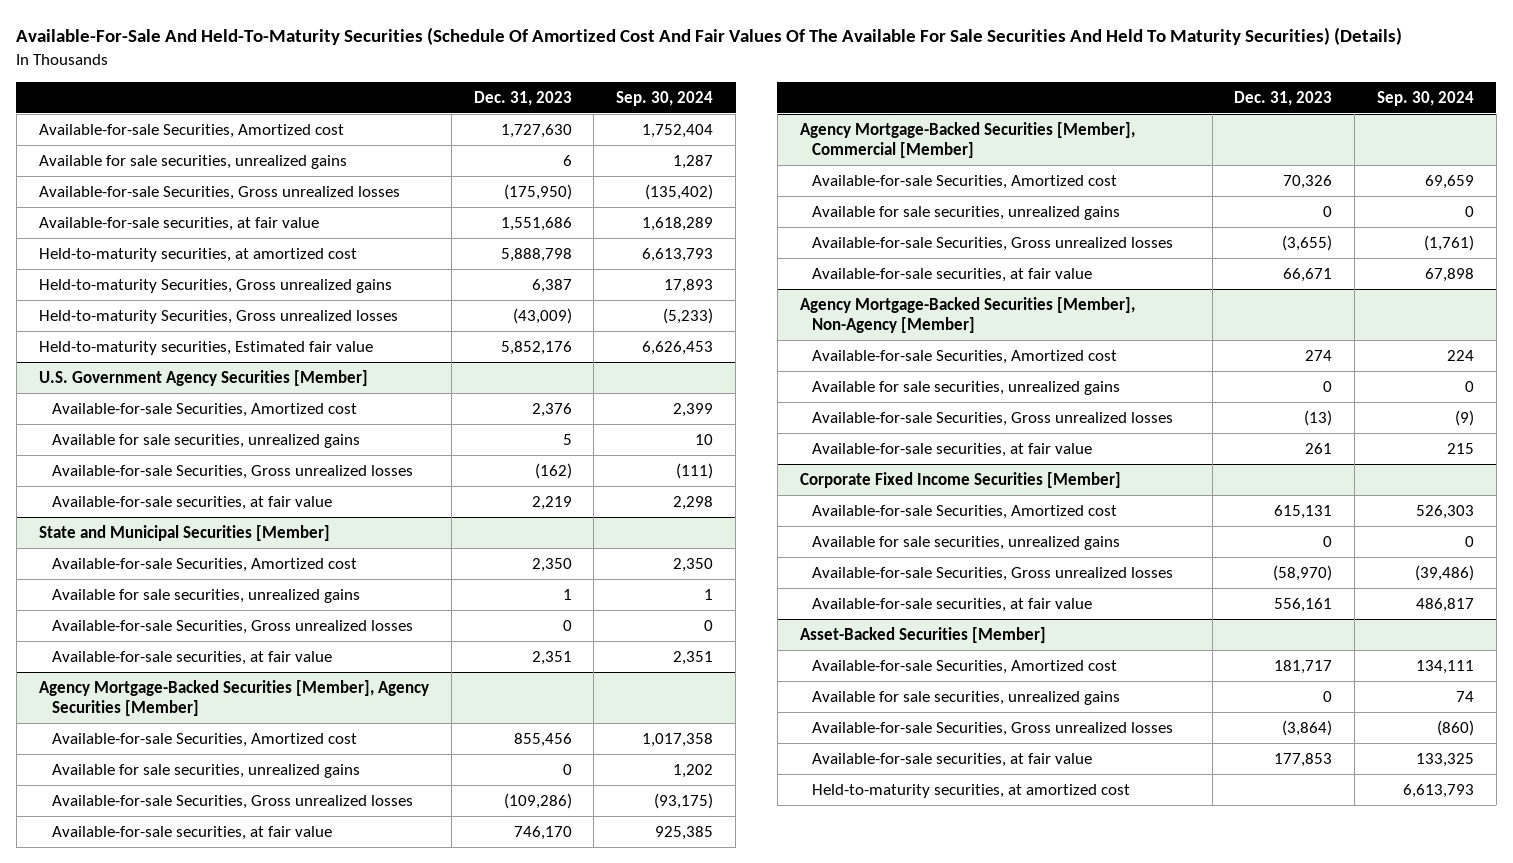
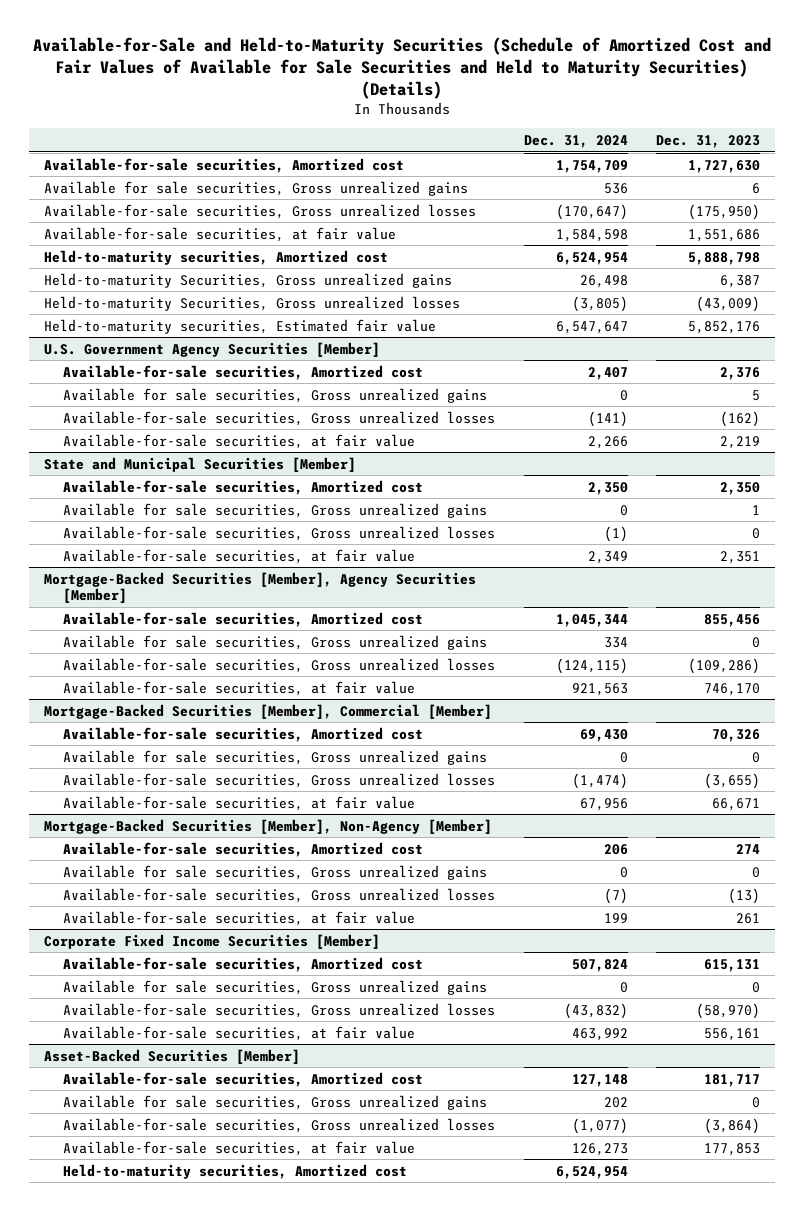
[16,27,1403,46] Available-For-Sale And Held-To-Maturity Securities (Schedule Of Amortized Cost And Fair Values Of The Available For Sale Securities And Held To Maturity Securities) (Details) -> [33,37,772,100] Available-for-Sale and Held-to-Maturity Securities (Schedule of Amortized Cost and Fair Values of Available for Sale Securities and Held to Maturity Securities) (Details)
[616,90,714,106] Sep. 30, 2024 -> none
none -> [523,134,628,148] Dec. 31, 2024
[38,123,344,138] Available-for-sale Securities, Amortized cost -> [43,157,404,173] Available-for-sale securities, Amortized cost
[38,154,347,169] Available for sale securities, unrealized gains -> [43,180,468,196] Available for sale securities, Gross unrealized gains
[38,185,400,200] Available-for-sale Securities, Gross unrealized losses -> [43,203,476,219] Available-for-sale securities, Gross unrealized losses
[38,247,357,262] Held-to-maturity securities, at amortized cost -> [43,249,388,265] Held-to-maturity securities, Amortized cost
[51,402,357,417] Available-for-sale Securities, Amortized cost -> [63,364,424,380] Available-for-sale securities, Amortized cost
[51,433,360,448] Available for sale securities, unrealized gains -> [63,387,488,403] Available for sale securities, Gross unrealized gains
[51,464,413,479] Available-for-sale Securities, Gross unrealized losses -> [63,410,496,426] Available-for-sale securities, Gross unrealized losses
[51,557,357,572] Available-for-sale Securities, Amortized cost -> [63,479,424,495] Available-for-sale securities, Amortized cost
[51,588,360,603] Available for sale securities, unrealized gains -> [63,502,488,518] Available for sale securities, Gross unrealized gains
[51,619,413,634] Available-for-sale Securities, Gross unrealized losses -> [63,525,496,541] Available-for-sale securities, Gross unrealized losses
[38,679,429,716] Agency Mortgage-Backed Securities [Member], Agency Securities [Member] -> [43,571,476,604] Mortgage-Backed Securities [Member], Agency Securities [Member]
[51,732,357,747] Available-for-sale Securities, Amortized cost -> [63,611,424,627] Available-for-sale securities, Amortized cost
[51,763,360,778] Available for sale securities, unrealized gains -> [63,634,488,650] Available for sale securities, Gross unrealized gains
[51,794,413,809] Available-for-sale Securities, Gross unrealized losses -> [63,657,496,673] Available-for-sale securities, Gross unrealized losses
[799,121,1135,158] Agency Mortgage-Backed Securities [Member], Commercial [Member] -> [43,703,492,719] Mortgage-Backed Securities [Member], Commercial [Member]
[812,174,1118,189] Available-for-sale Securities, Amortized cost -> [63,726,424,742] Available-for-sale securities, Amortized cost
[812,205,1121,220] Available for sale securities, unrealized gains -> [63,749,488,765] Available for sale securities, Gross unrealized gains
[812,236,1174,251] Available-for-sale Securities, Gross unrealized losses -> [63,772,496,788] Available-for-sale securities, Gross unrealized losses
[799,296,1135,333] Agency Mortgage-Backed Securities [Member], Non-Agency [Member] -> [43,818,492,834] Mortgage-Backed Securities [Member], Non-Agency [Member]
[812,349,1118,364] Available-for-sale Securities, Amortized cost -> [63,841,424,857] Available-for-sale securities, Amortized cost
[812,380,1121,395] Available for sale securities, unrealized gains -> [63,864,488,880] Available for sale securities, Gross unrealized gains
[812,411,1174,426] Available-for-sale Securities, Gross unrealized losses -> [63,887,496,903] Available-for-sale securities, Gross unrealized losses
[812,504,1118,519] Available-for-sale Securities, Amortized cost -> [63,956,424,972] Available-for-sale securities, Amortized cost
[812,535,1121,550] Available for sale securities, unrealized gains -> [63,979,488,995] Available for sale securities, Gross unrealized gains
[812,566,1174,581] Available-for-sale Securities, Gross unrealized losses -> [63,1002,496,1018] Available-for-sale securities, Gross unrealized losses
[812,659,1118,674] Available-for-sale Securities, Amortized cost -> [63,1071,424,1087] Available-for-sale securities, Amortized cost
[812,690,1121,705] Available for sale securities, unrealized gains -> [63,1094,488,1110] Available for sale securities, Gross unrealized gains
[812,721,1174,736] Available-for-sale Securities, Gross unrealized losses -> [63,1117,496,1133] Available-for-sale securities, Gross unrealized losses
[812,783,1131,798] Held-to-maturity securities, at amortized cost -> [63,1163,408,1179] Held-to-maturity securities, Amortized cost

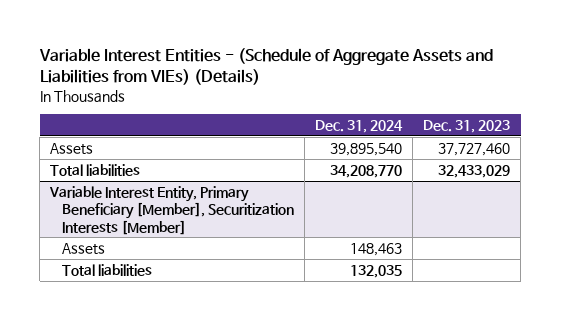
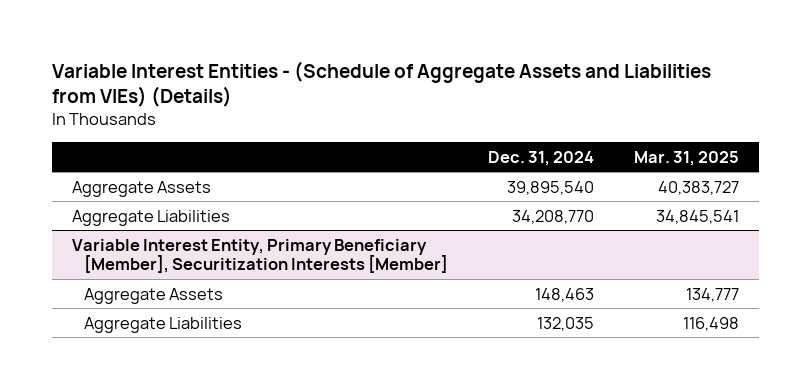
[423,120,511,134] Dec. 31, 2023 -> none
none -> [633,150,739,166] Mar. 31, 2025
[50,142,94,155] Assets -> [72,180,212,197] Aggregate Assets
[50,163,141,176] Total liabilities -> [72,209,231,226] Aggregate Liabilities
[61,242,105,255] Assets -> [84,287,224,304] Aggregate Assets
[61,263,152,276] Total liabilities -> [84,316,243,333] Aggregate Liabilities

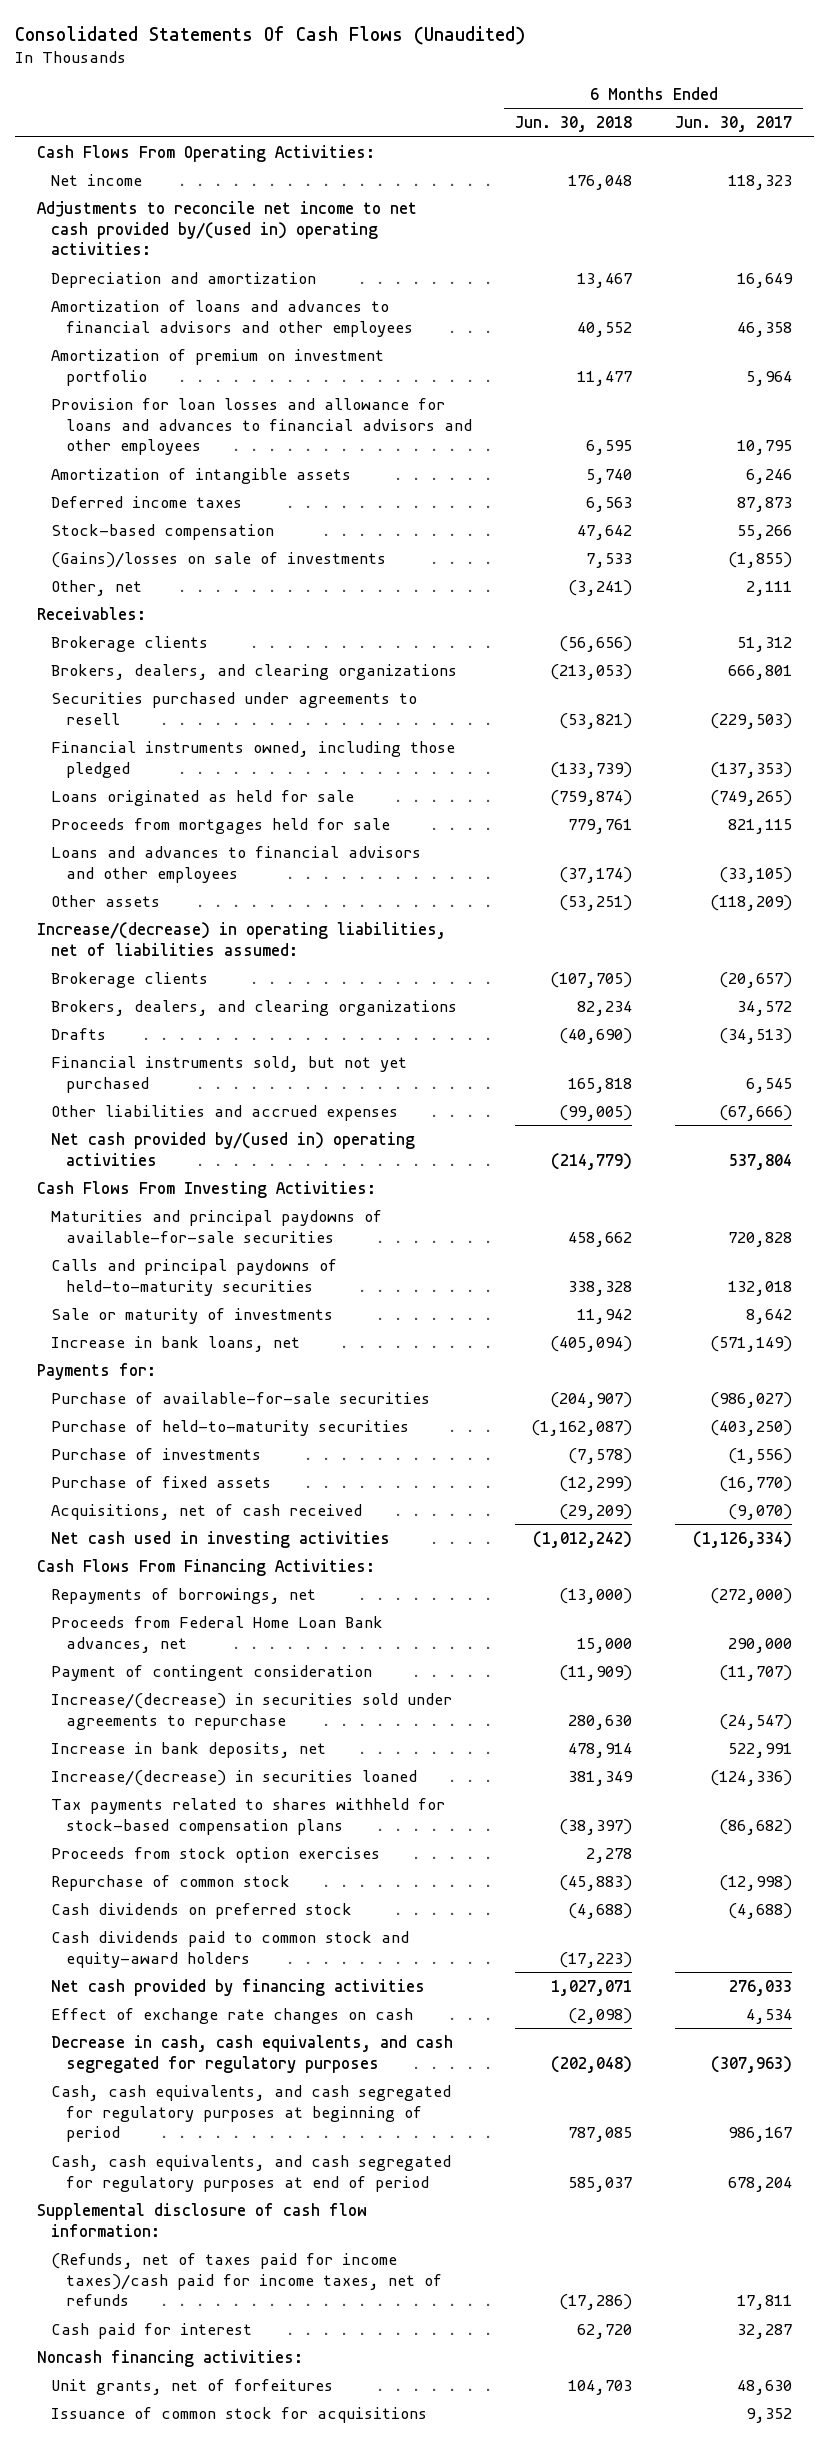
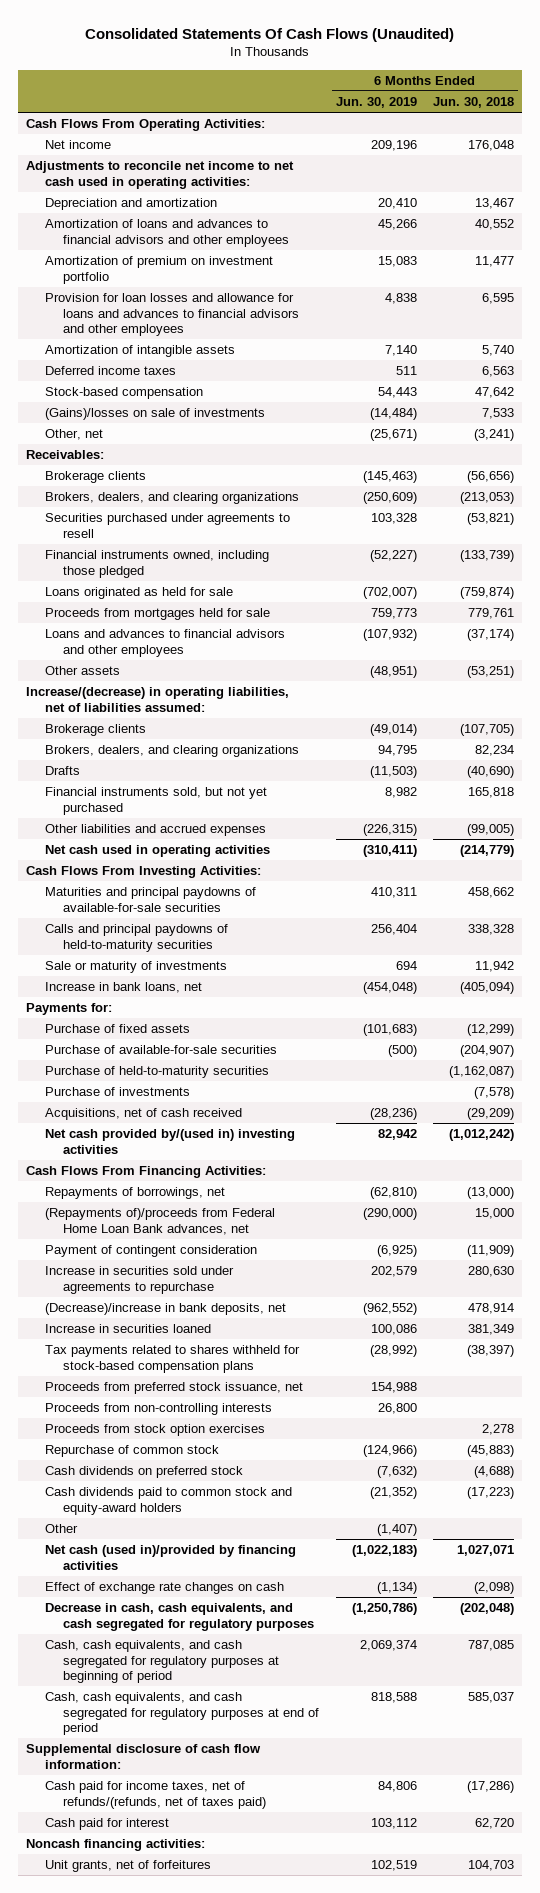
[675,116,793,133] Jun. 30, 2017 -> none
none -> [335,97,417,109] Jun. 30, 2019
[37,200,418,256] Adjustments to reconcile net income to net cash provided by/(used in) operating activities: -> [26,161,295,189] Adjustments to reconcile net income to net cash used in operating activities:
[51,1131,416,1166] Net cash provided by/(used in) operating activities -> [44,845,270,858] Net cash used in operating activities
[51,1475,272,1488] Purchase of fixed assets -> [44,1024,190,1034] Purchase of fixed assets
[51,1530,391,1548] Net cash used in investing activities -> [44,1129,295,1154] Net cash provided by/(used in) investing activities
[51,1615,384,1653] Proceeds from Federal Home Loan Bank advances, net -> [44,1208,275,1235] (Repayments of)/proceeds from Federal Home Loan Bank advances, net
[51,1692,453,1730] Increase/(decrease) in securities sold under agreements to repurchase -> [44,1266,234,1294] Increase in securities sold under agreements to repurchase
[51,1741,327,1758] Increase in bank deposits, net -> [44,1303,286,1316] (Decrease)/increase in bank deposits, net
[51,1769,418,1786] Increase/(decrease) in securities loaned -> [44,1324,211,1334] Increase in securities loaned
none -> [44,1382,303,1395] Proceeds from preferred stock issuance, net
none -> [44,1403,272,1416] Proceeds from non-controlling interests
none -> [44,1524,78,1534] Other
[51,1978,426,1996] Net cash provided by financing activities -> [44,1545,296,1570] Net cash (used in)/provided by financing activities
[51,2252,442,2307] (Refunds, net of taxes paid for income taxes)/cash paid for income taxes, net of refunds -> [44,1781,267,1809] Cash paid for income taxes, net of refunds/(refunds, net of taxes paid)
[51,2406,428,2423] Issuance of common stock for acquisitions -> none

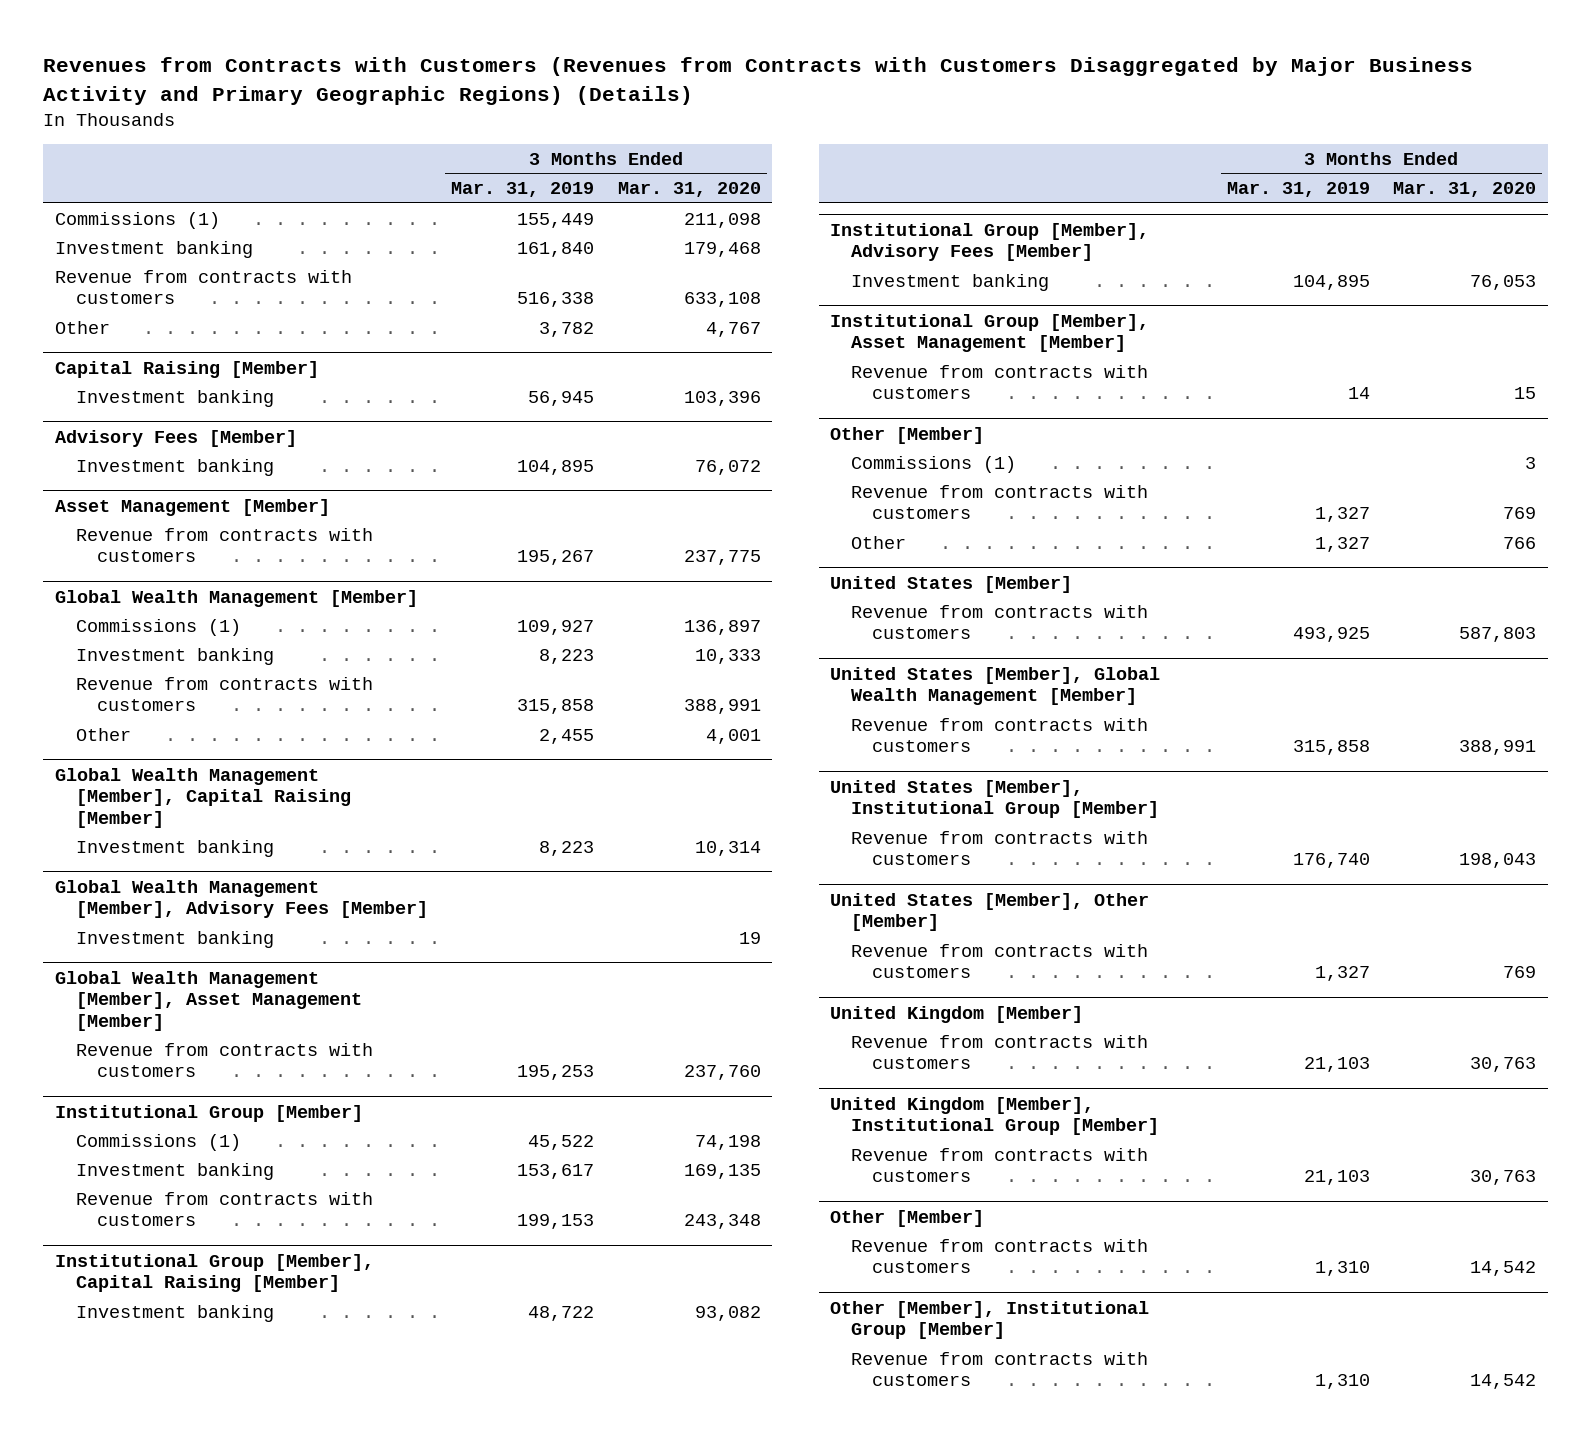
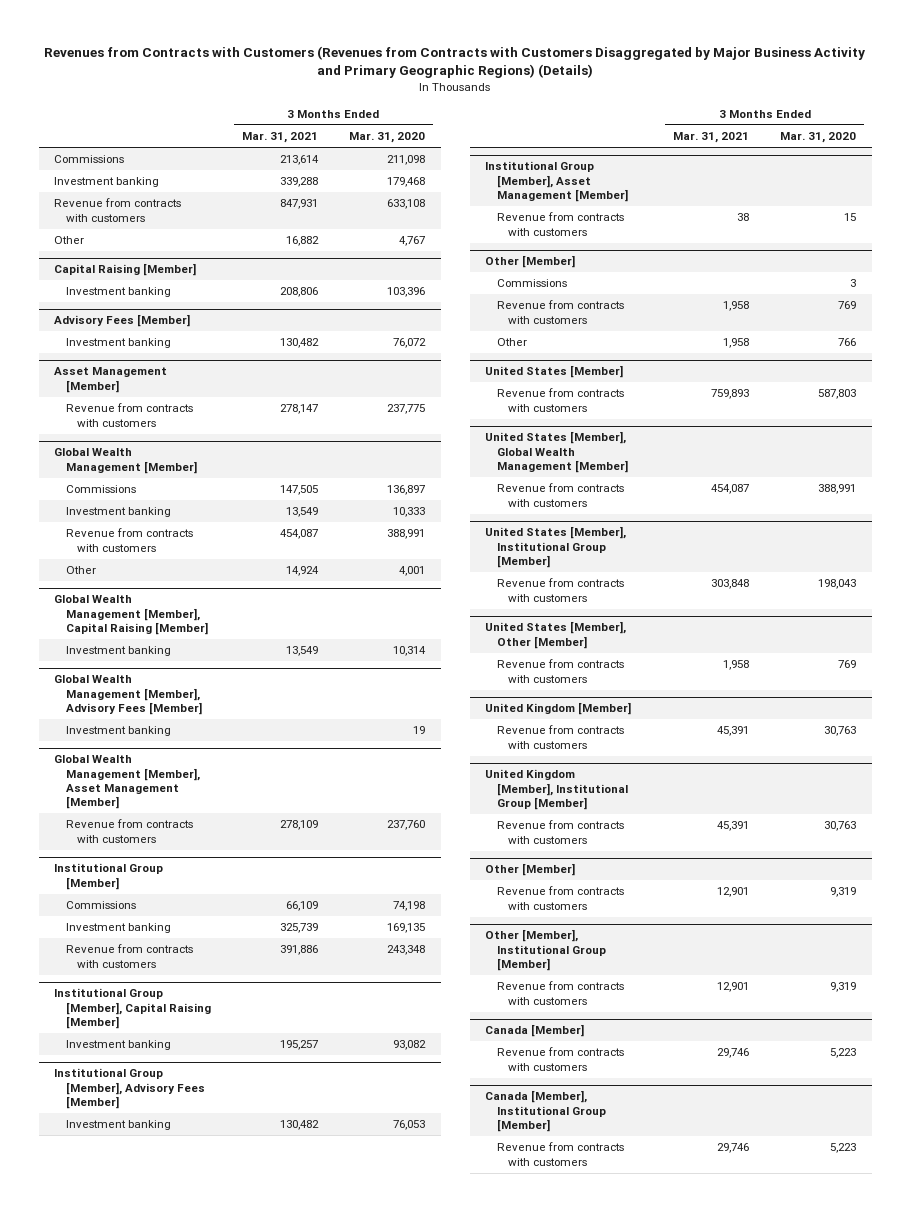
[451,182,595,198] Mar. 31, 2019 -> none
none -> [241,132,318,144] Mar. 31, 2021
[54,211,220,229] Commissions (1) -> [54,155,125,164] Commissions
[75,618,241,636] Commissions (1) -> [65,485,136,494] Commissions
[75,1133,241,1151] Commissions (1) -> [65,901,136,910] Commissions
[851,455,1017,473] Commissions (1) -> [496,279,567,288] Commissions
[1469,1261,1536,1277] 14,542 -> [830,887,857,898] 9,319
[1469,1374,1536,1390] 14,542 -> [830,982,857,993] 9,319
none -> [485,1024,585,1038] Canada [Member]
none -> [496,1047,624,1071] Revenue from contracts with customers
none -> [485,1090,606,1133] Canada [Member], Institutional Group [Member]
none -> [496,1142,624,1166] Revenue from contracts with customers

